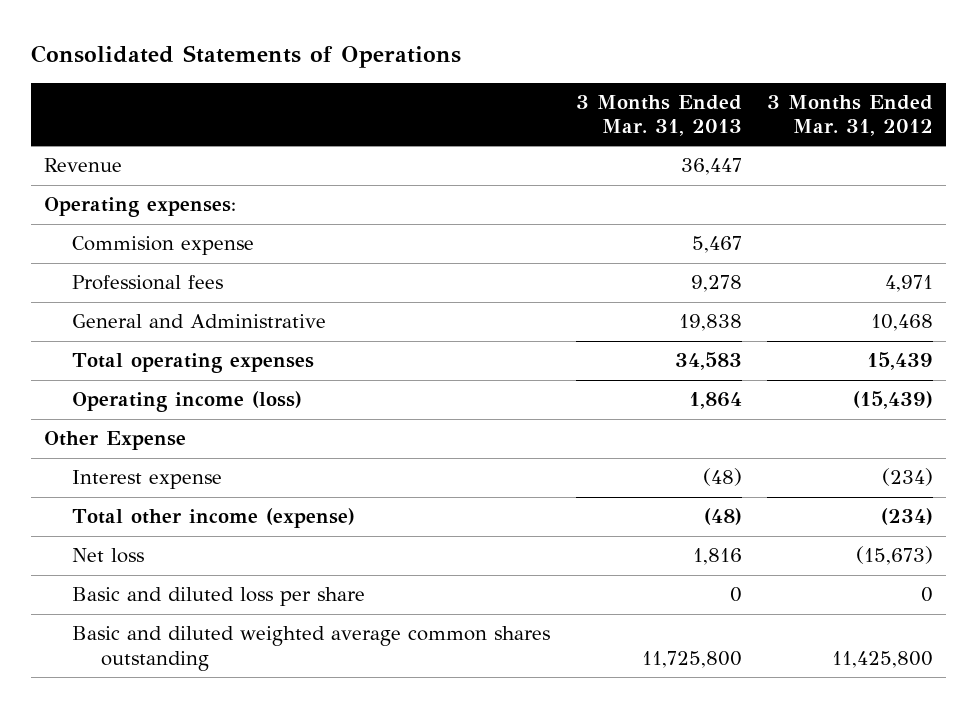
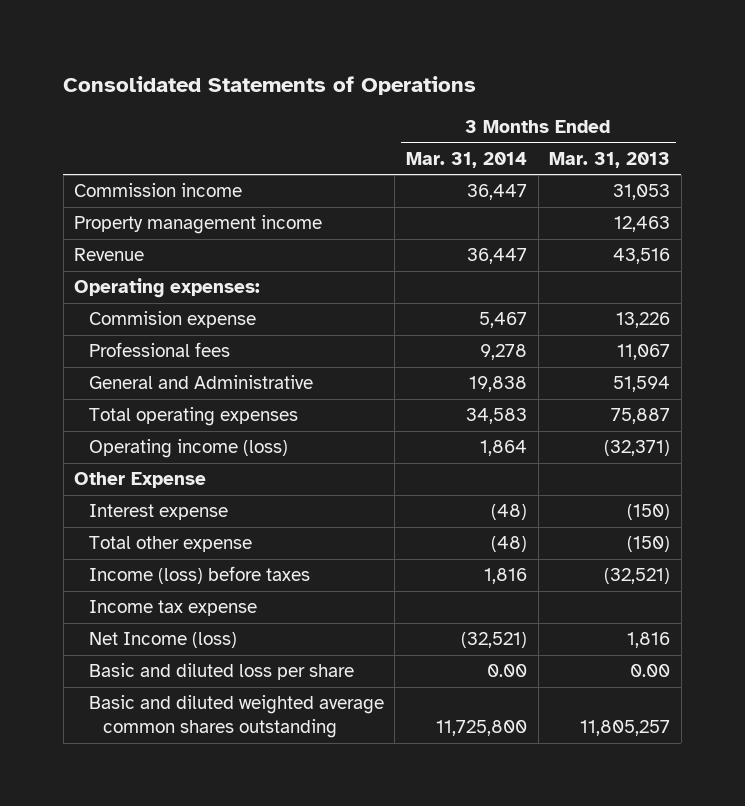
[766,94,933,137] 3 Months Ended Mar. 31, 2012 -> none
none -> [406,151,528,168] Mar. 31, 2014
none -> [74,183,243,198] Commission income
none -> [74,215,323,235] Property management income
[680,158,742,176] 36,447 -> [613,248,671,265] 43,516
[691,236,742,254] 5,467 -> [616,312,671,329] 13,226
[690,275,742,293] 9,278 -> [617,344,671,361] 11,067
[678,314,742,332] 19,838 -> [613,376,671,393] 51,594
[674,352,742,371] 34,583 -> [611,408,671,425] 75,887
[688,392,742,410] 1,864 -> [604,440,671,457] (32,371)
[702,468,742,487] (48) -> [627,504,671,521] (150)
[72,508,356,529] Total other income (expense) -> [88,536,252,553] Total other expense
[703,508,742,526] (48) -> [627,536,671,553] (150)
none -> [88,566,310,585] Income (loss) before taxes
none -> [88,600,257,617] Income tax expense
[72,548,145,564] Net loss -> [88,632,237,649] Net Income (loss)
[729,587,742,603] 0 -> [630,664,671,678] 0.00
[641,650,742,668] 11,725,800 -> [580,720,671,737] 11,805,257

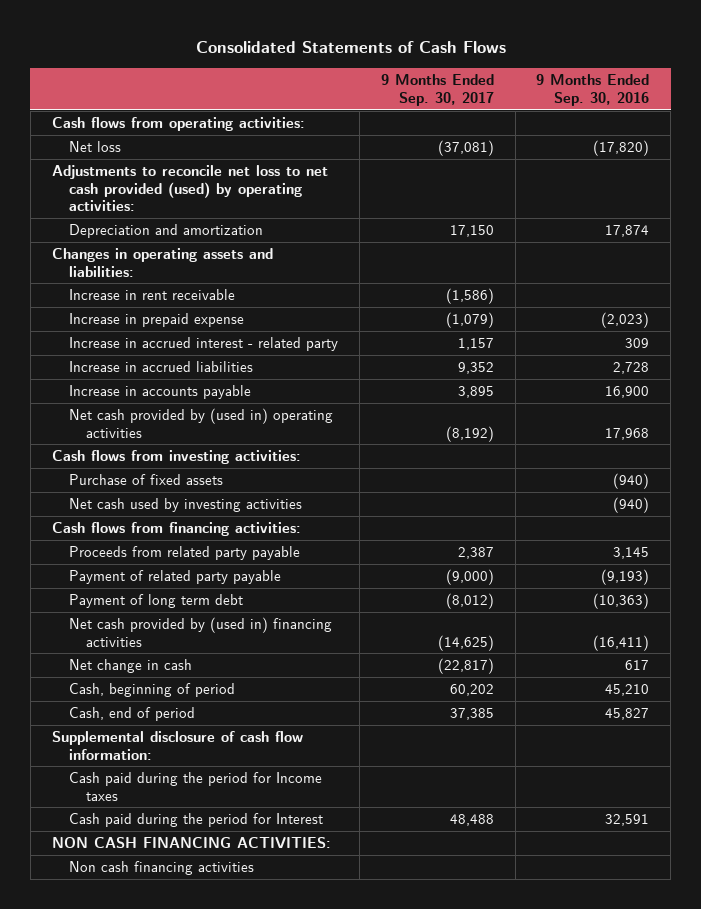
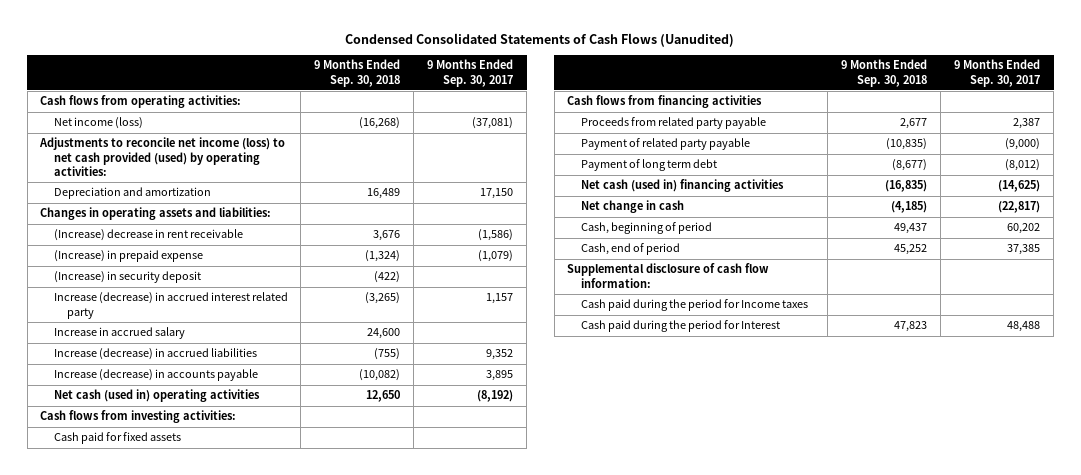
[195,41,506,54] Consolidated Statements of Cash Flows -> [345,33,735,48] Condensed Consolidated Statements of Cash Flows (Uanudited)
[536,74,650,106] 9 Months Ended Sep. 30, 2016 -> none
none -> [314,59,401,87] 9 Months Ended Sep. 30, 2018
[68,141,121,153] Net loss -> [53,117,143,130] Net income (loss)
[51,165,328,211] Adjustments to reconcile net loss to net cash provided (used) by operating activities: -> [39,137,286,176] Adjustments to reconcile net income (loss) to net cash provided (used) by operating activities:
[68,289,235,301] Increase in rent receivable -> [53,229,243,242] (Increase) decrease in rent receivable
[68,313,244,328] Increase in prepaid expense -> [53,250,203,263] (Increase) in prepaid expense
none -> [53,271,201,284] (Increase) in security deposit
[68,337,338,352] Increase in accrued interest - related party -> [53,292,288,319] Increase (decrease) in accrued interest related party
none -> [53,327,185,340] Increase in accrued salary
[68,361,253,373] Increase in accrued liabilities -> [53,348,257,361] Increase (decrease) in accrued liabilities
[68,385,251,400] Increase in accounts payable -> [53,369,258,382] Increase (decrease) in accounts payable
[68,408,333,438] Net cash provided by (used in) operating activities -> [53,389,260,403] Net cash (used in) operating activities
[68,474,223,486] Purchase of fixed assets -> none
[68,498,302,513] Net cash used by investing activities -> none
none -> [53,432,181,445] Cash paid for fixed assets
[51,522,301,537] Cash flows from financing activities: -> [567,95,763,109] Cash flows from financing activities
[68,617,332,647] Net cash provided by (used in) financing activities -> [580,179,784,193] Net cash (used in) financing activities
[51,837,331,850] NON CASH FINANCING ACTIVITIES: -> none
[68,861,254,876] Non cash financing activities -> none

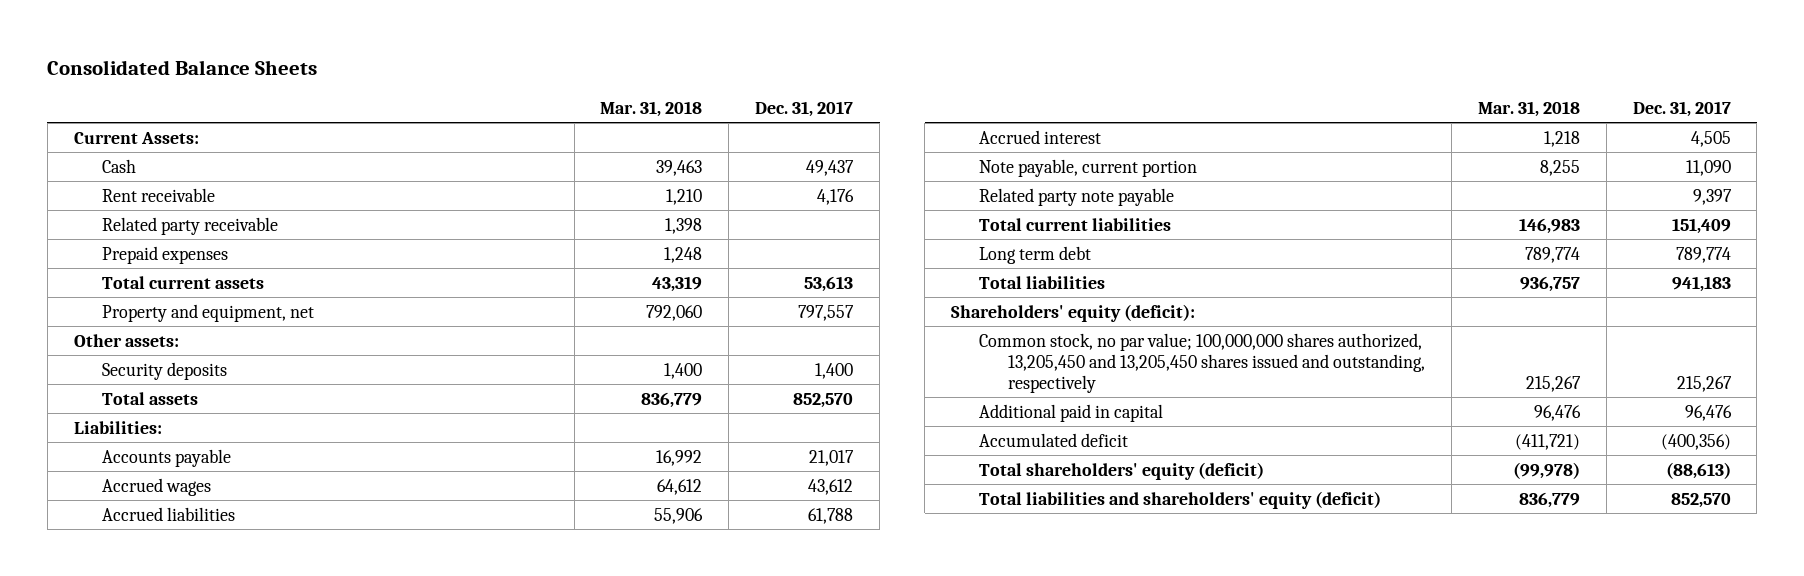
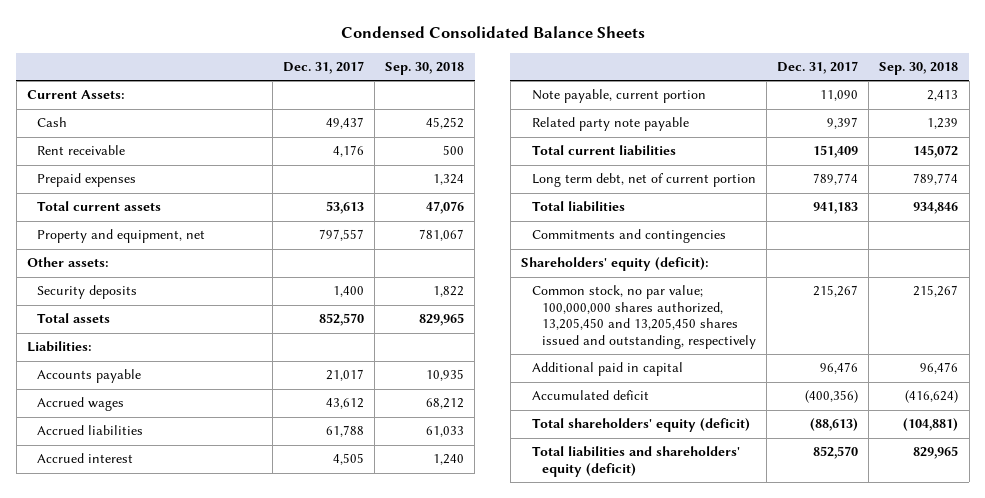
[47,60,318,76] Consolidated Balance Sheets -> [340,26,645,39] Condensed Consolidated Balance Sheets
[600,100,703,117] Mar. 31, 2018 -> none
none -> [385,62,465,76] Sep. 30, 2018
[102,216,279,235] Related party receivable -> none
[979,245,1092,264] Long term debt -> [531,173,756,188] Long term debt, net of current portion
none -> [531,229,726,244] Commitments and contingencies

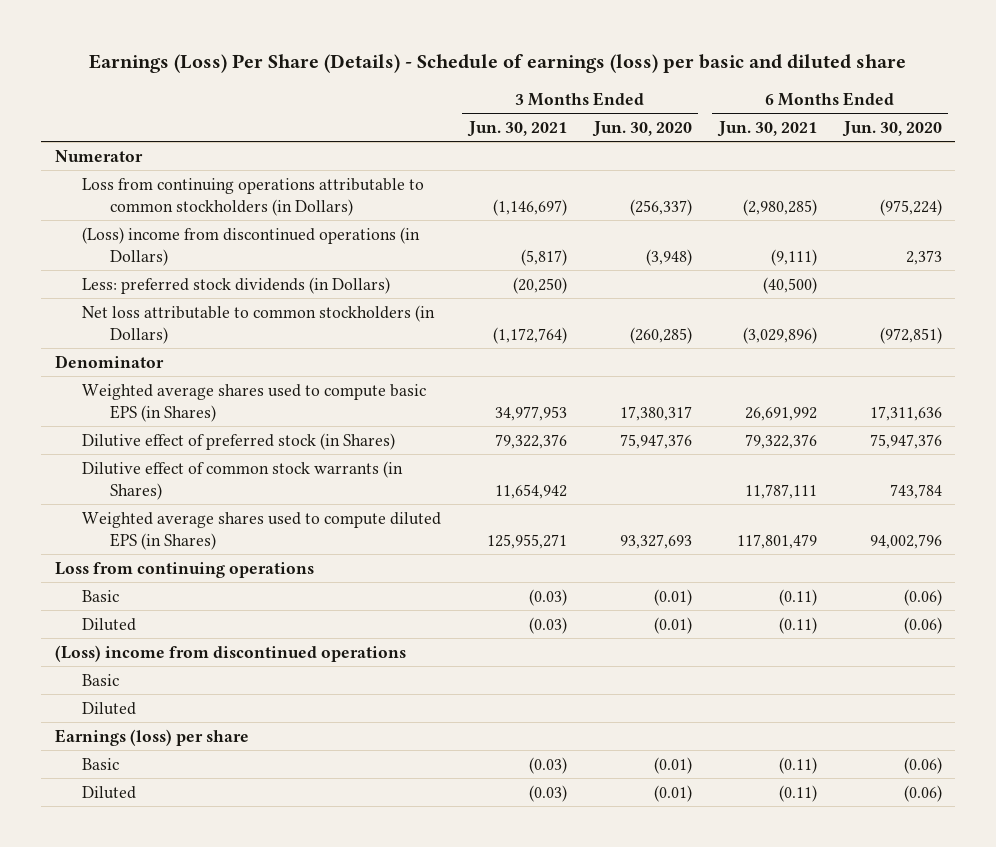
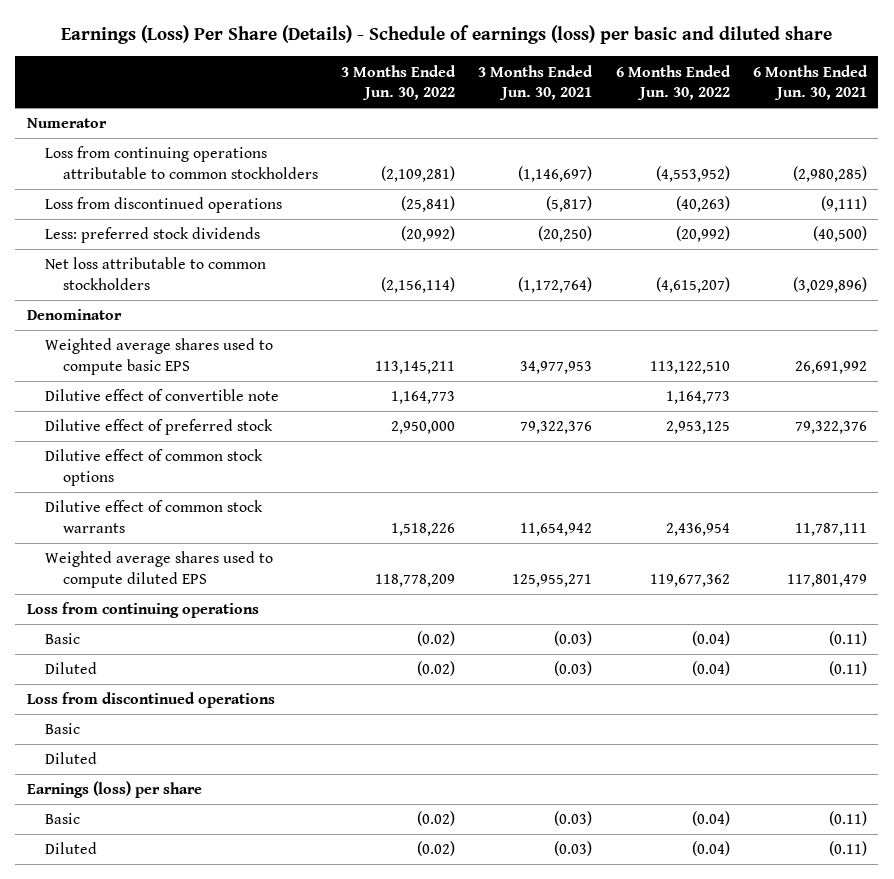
[591,120,692,137] Jun. 30, 2020 -> none
[841,120,942,137] Jun. 30, 2020 -> none
none -> [341,64,457,101] 3 Months Ended Jun. 30, 2022
none -> [615,64,731,101] 6 Months Ended Jun. 30, 2022
[82,177,425,216] Loss from continuing operations attributable to common stockholders (in Dollars) -> [44,146,318,179] Loss from continuing operations attributable to common stockholders
[82,226,421,266] (Loss) income from discontinued operations (in Dollars) -> [44,197,282,214] Loss from discontinued operations
[82,276,391,294] Less: preferred stock dividends (in Dollars) -> [44,227,260,244] Less: preferred stock dividends
[82,304,436,344] Net loss attributable to common stockholders (in Dollars) -> [44,257,266,290] Net loss attributable to common stockholders
[82,383,427,422] Weighted average shares used to compute basic EPS (in Shares) -> [44,338,273,375] Weighted average shares used to compute basic EPS
none -> [44,389,279,402] Dilutive effect of convertible note
[82,432,396,450] Dilutive effect of preferred stock (in Shares) -> [44,419,273,436] Dilutive effect of preferred stock
none -> [44,449,263,486] Dilutive effect of common stock options
[82,460,404,500] Dilutive effect of common stock warrants (in Shares) -> [44,500,263,533] Dilutive effect of common stock warrants
[82,511,442,550] Weighted average shares used to compute diluted EPS (in Shares) -> [44,551,273,588] Weighted average shares used to compute diluted EPS
[54,644,406,662] (Loss) income from discontinued operations -> [27,692,276,709] Loss from discontinued operations

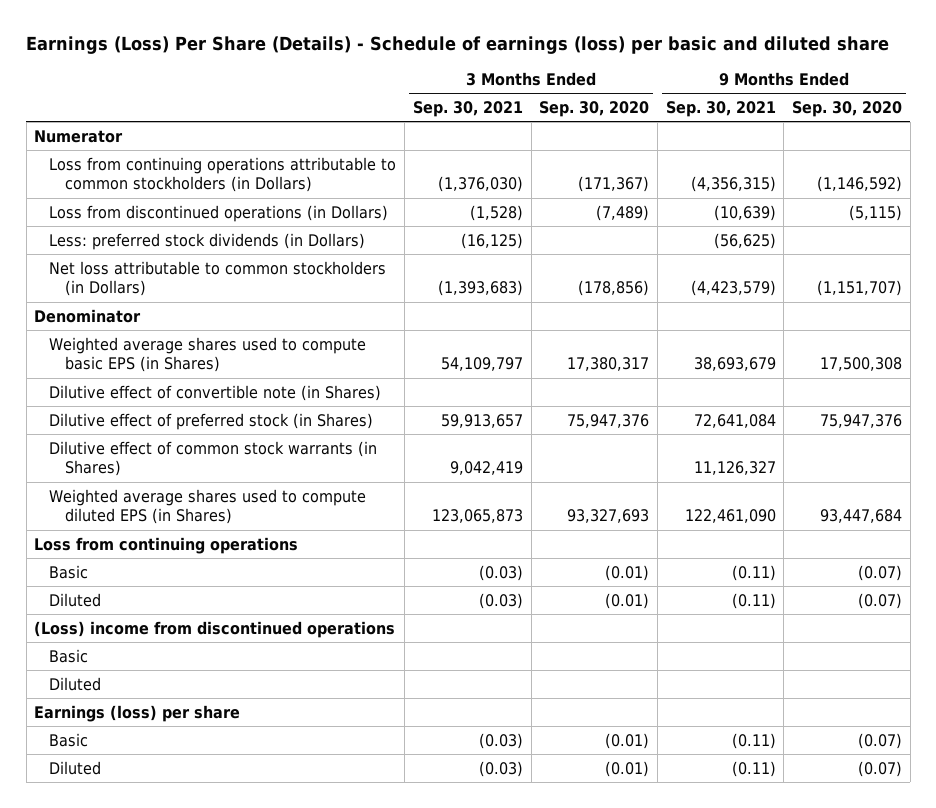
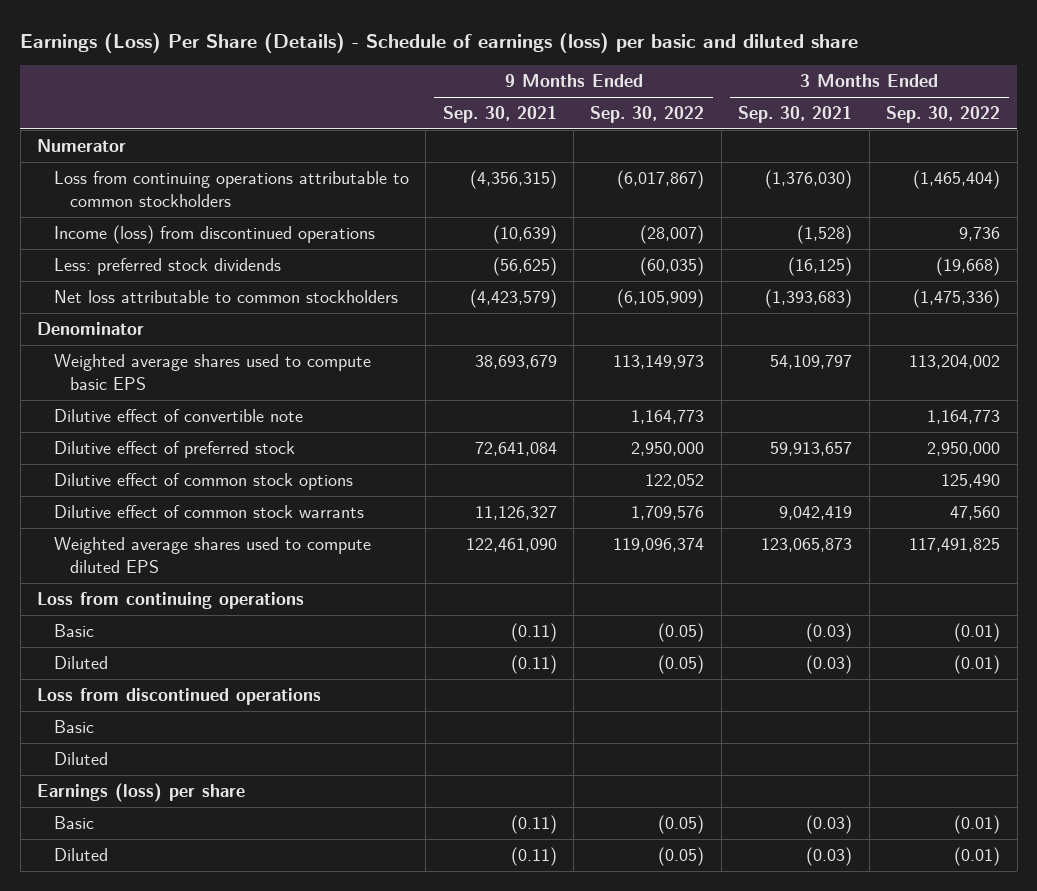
[539,100,650,117] Sep. 30, 2020 -> none
[792,100,903,117] Sep. 30, 2020 -> none
none -> [590,106,705,124] Sep. 30, 2022
none -> [886,106,1001,124] Sep. 30, 2022
[49,156,397,193] Loss from continuing operations attributable to common stockholders (in Dollars) -> [53,171,409,207] Loss from continuing operations attributable to common stockholders
[49,204,389,222] Loss from discontinued operations (in Dollars) -> [53,225,375,245] Income (loss) from discontinued operations
[49,232,366,250] Less: preferred stock dividends (in Dollars) -> [53,258,281,276] Less: preferred stock dividends
[49,260,387,297] Net loss attributable to common stockholders (in Dollars) -> [53,290,398,304] Net loss attributable to common stockholders
[49,336,367,373] Weighted average shares used to compute basic EPS (in Shares) -> [53,354,371,390] Weighted average shares used to compute basic EPS
[49,384,382,401] Dilutive effect of convertible note (in Shares) -> [53,409,303,423] Dilutive effect of convertible note
[49,412,374,430] Dilutive effect of preferred stock (in Shares) -> [53,441,295,459] Dilutive effect of preferred stock
none -> [53,473,353,491] Dilutive effect of common stock options
[49,440,378,477] Dilutive effect of common stock warrants (in Shares) -> [53,505,364,519] Dilutive effect of common stock warrants
[49,488,367,525] Weighted average shares used to compute diluted EPS (in Shares) -> [53,537,371,573] Weighted average shares used to compute diluted EPS
[34,620,396,638] (Loss) income from discontinued operations -> [37,688,322,706] Loss from discontinued operations

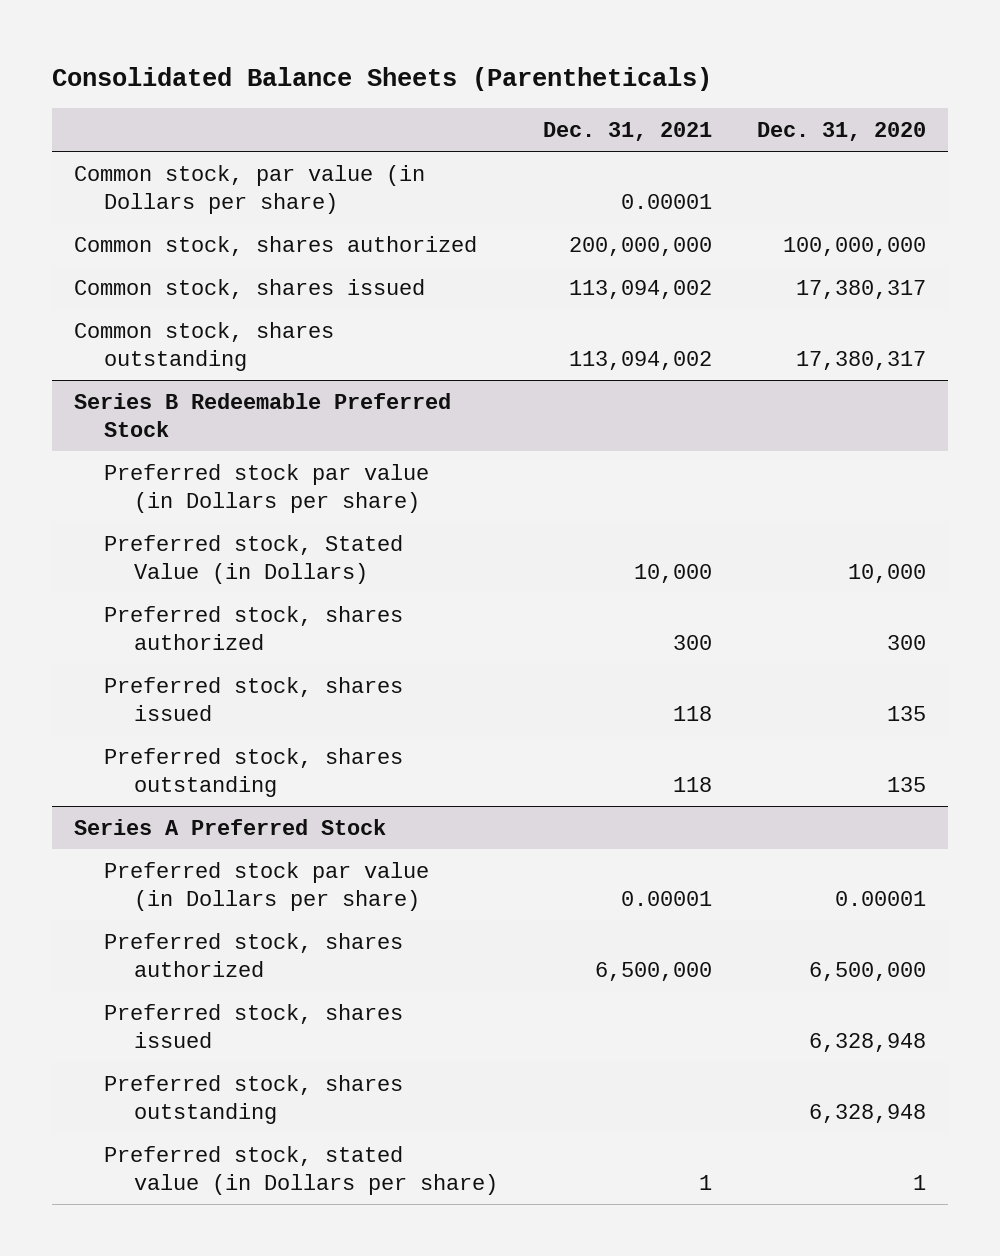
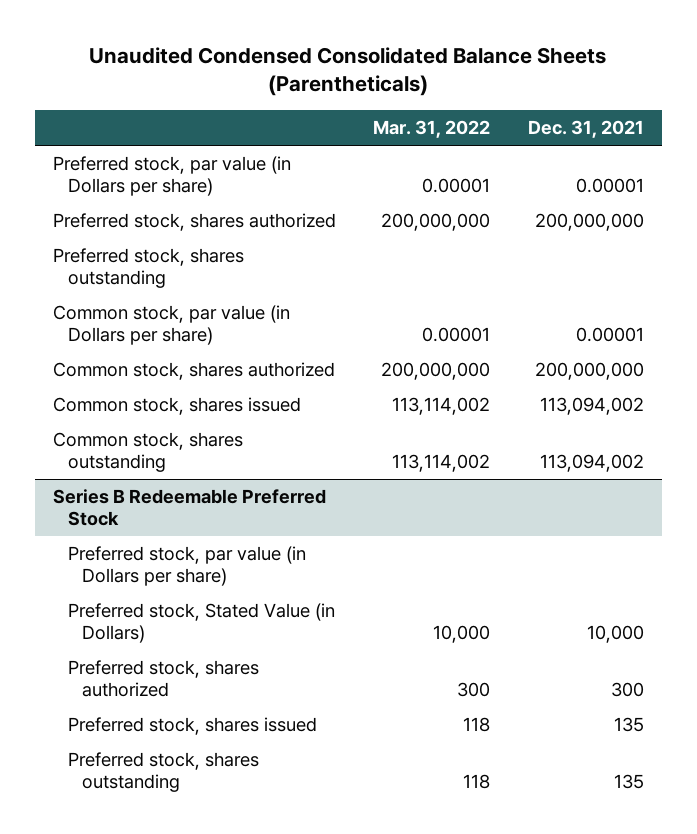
[52,67,713,92] Consolidated Balance Sheets (Parentheticals) -> [89,47,607,97] Unaudited Condensed Consolidated Balance Sheets (Parentheticals)
[756,121,926,141] Dec. 31, 2020 -> none
none -> [373,119,491,138] Mar. 31, 2022
none -> [53,156,292,196] Preferred stock, par value (in Dollars per share)
none -> [53,213,337,232] Preferred stock, shares authorized
none -> [53,248,245,288] Preferred stock, shares outstanding
[104,463,430,513] Preferred stock par value (in Dollars per share) -> [67,546,306,586] Preferred stock, par value (in Dollars per share)
[74,818,387,835] Series A Preferred Stock -> none
[104,861,430,911] Preferred stock par value (in Dollars per share) -> none
[104,932,404,977] Preferred stock, shares authorized -> none
[104,1003,404,1048] Preferred stock, shares issued -> none
[104,1074,404,1124] Preferred stock, shares outstanding -> none
[104,1145,498,1195] Preferred stock, stated value (in Dollars per share) -> none
[672,705,712,721] 118 -> [613,717,644,733] 135
[672,776,712,792] 118 -> [613,773,644,789] 135

